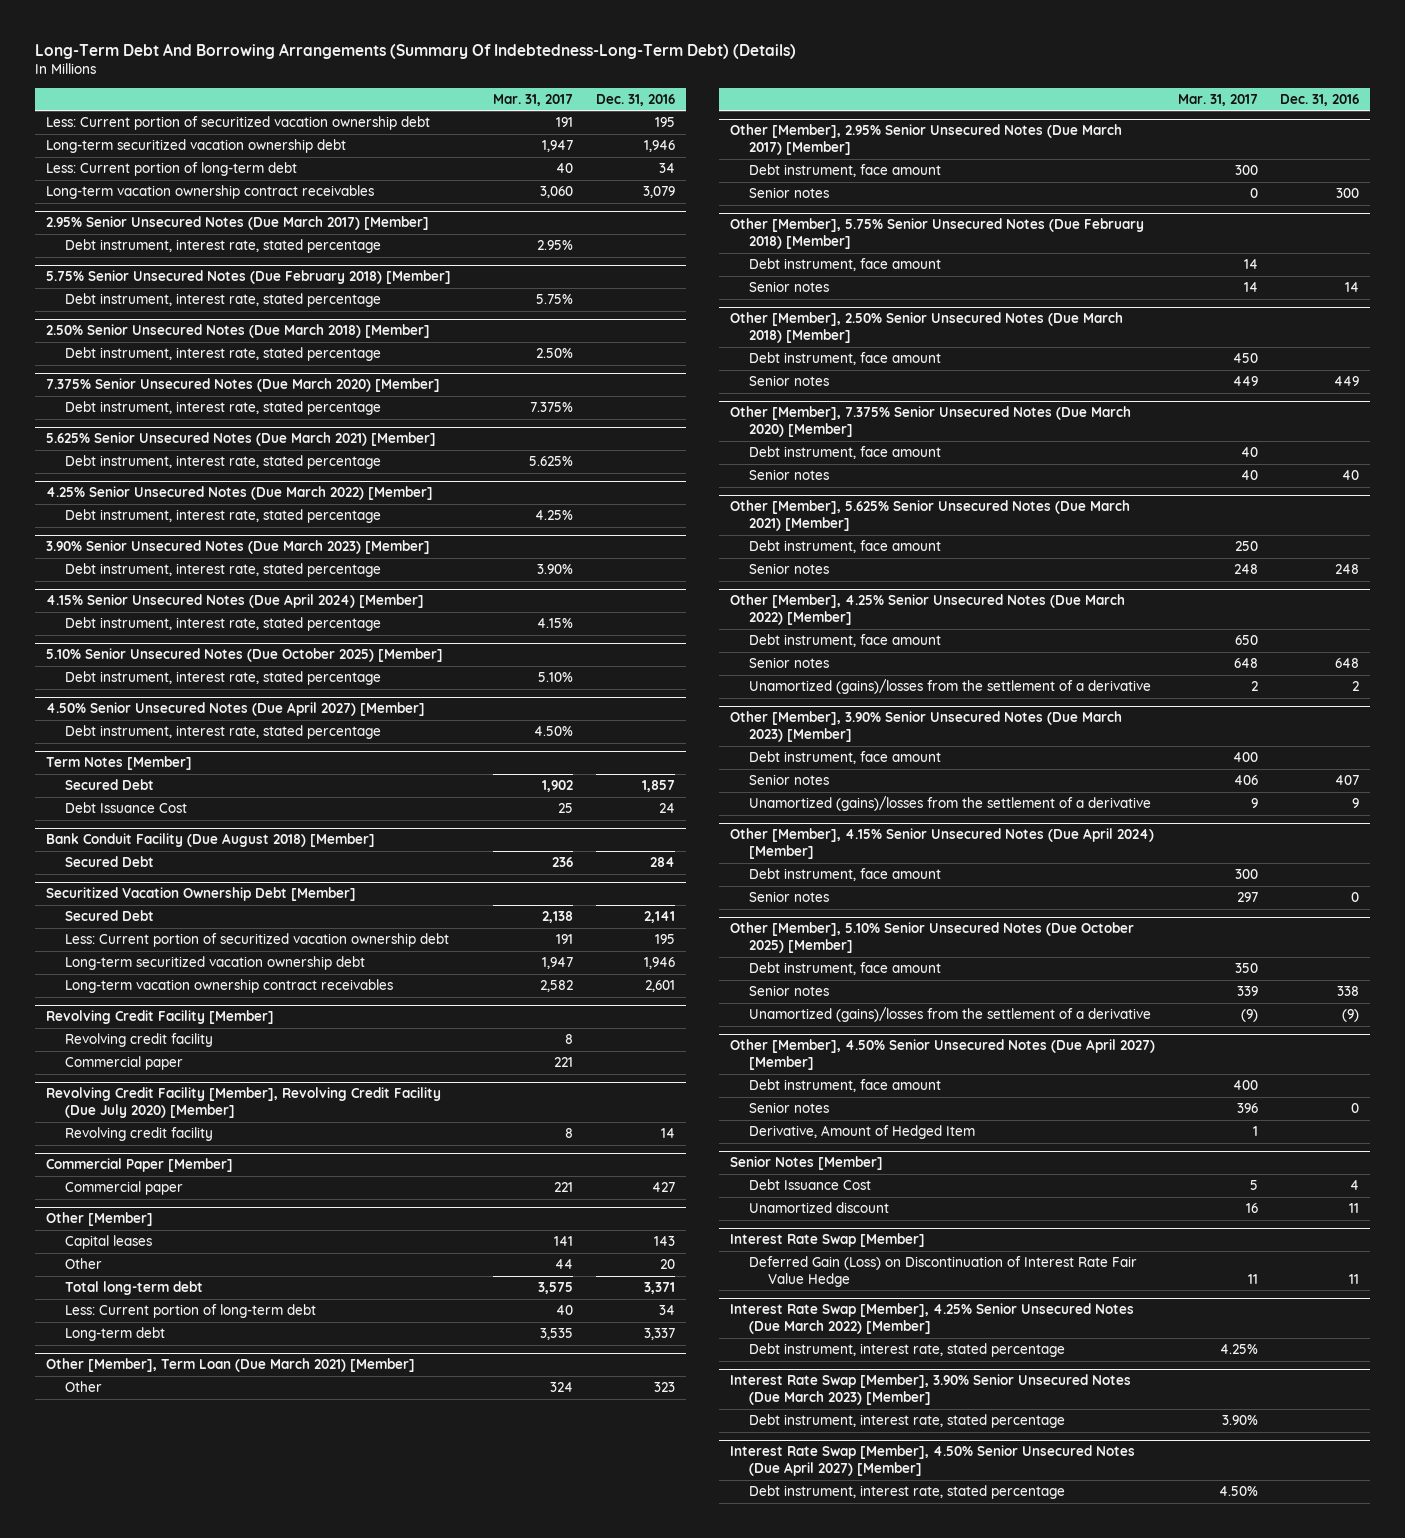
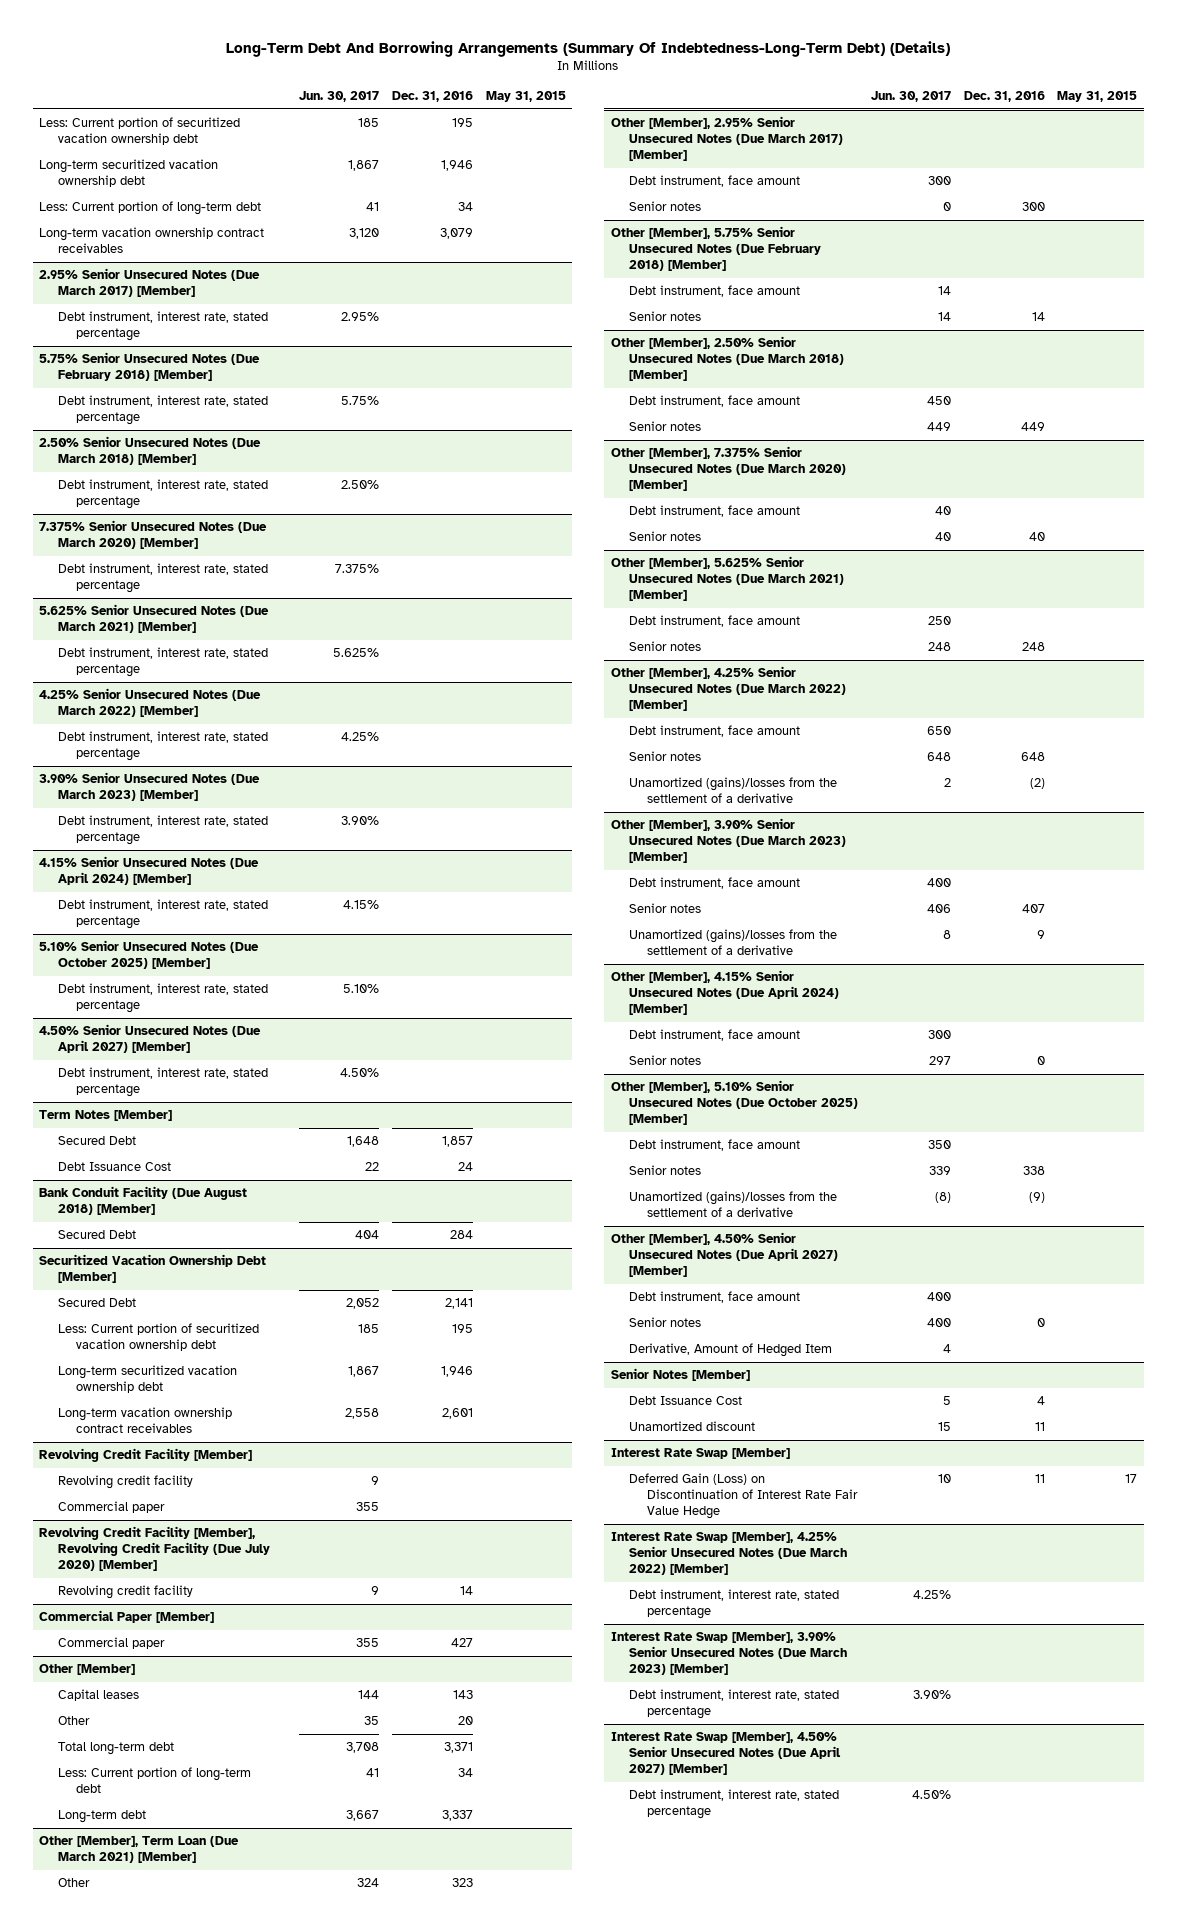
[493,93,574,106] Mar. 31, 2017 -> none
none -> [299,91,380,103] Jun. 30, 2017
none -> [486,91,567,103] May 31, 2015
[1351,681,1359,692] 2 -> [1029,778,1045,790] (2)

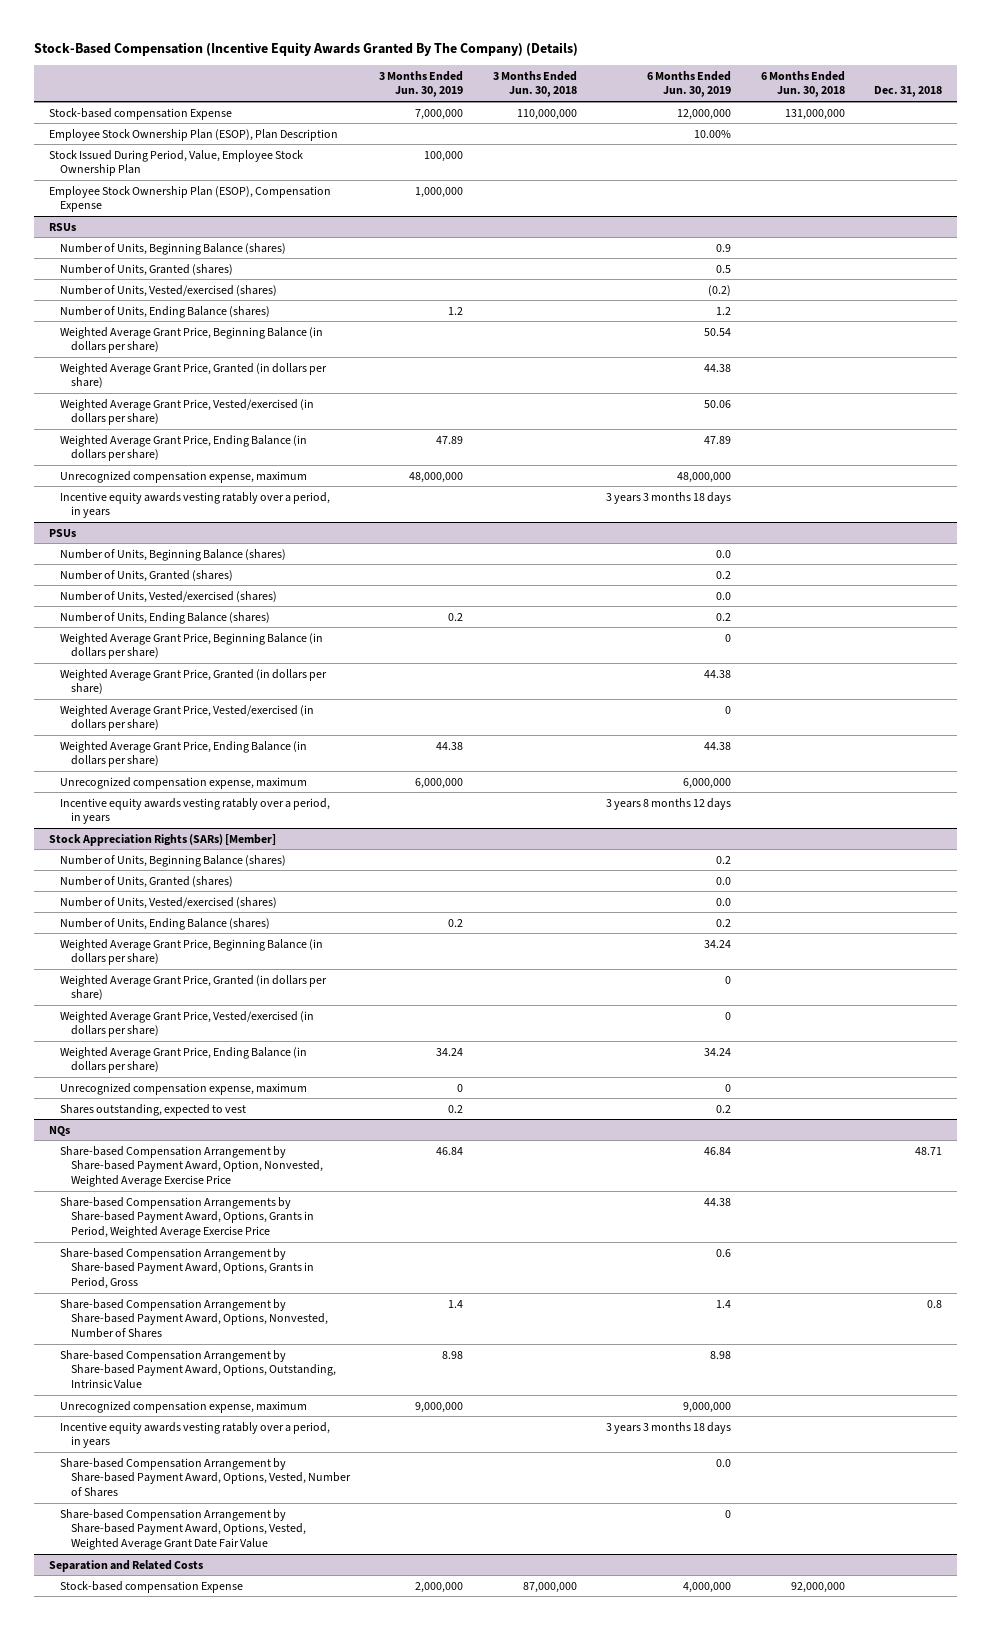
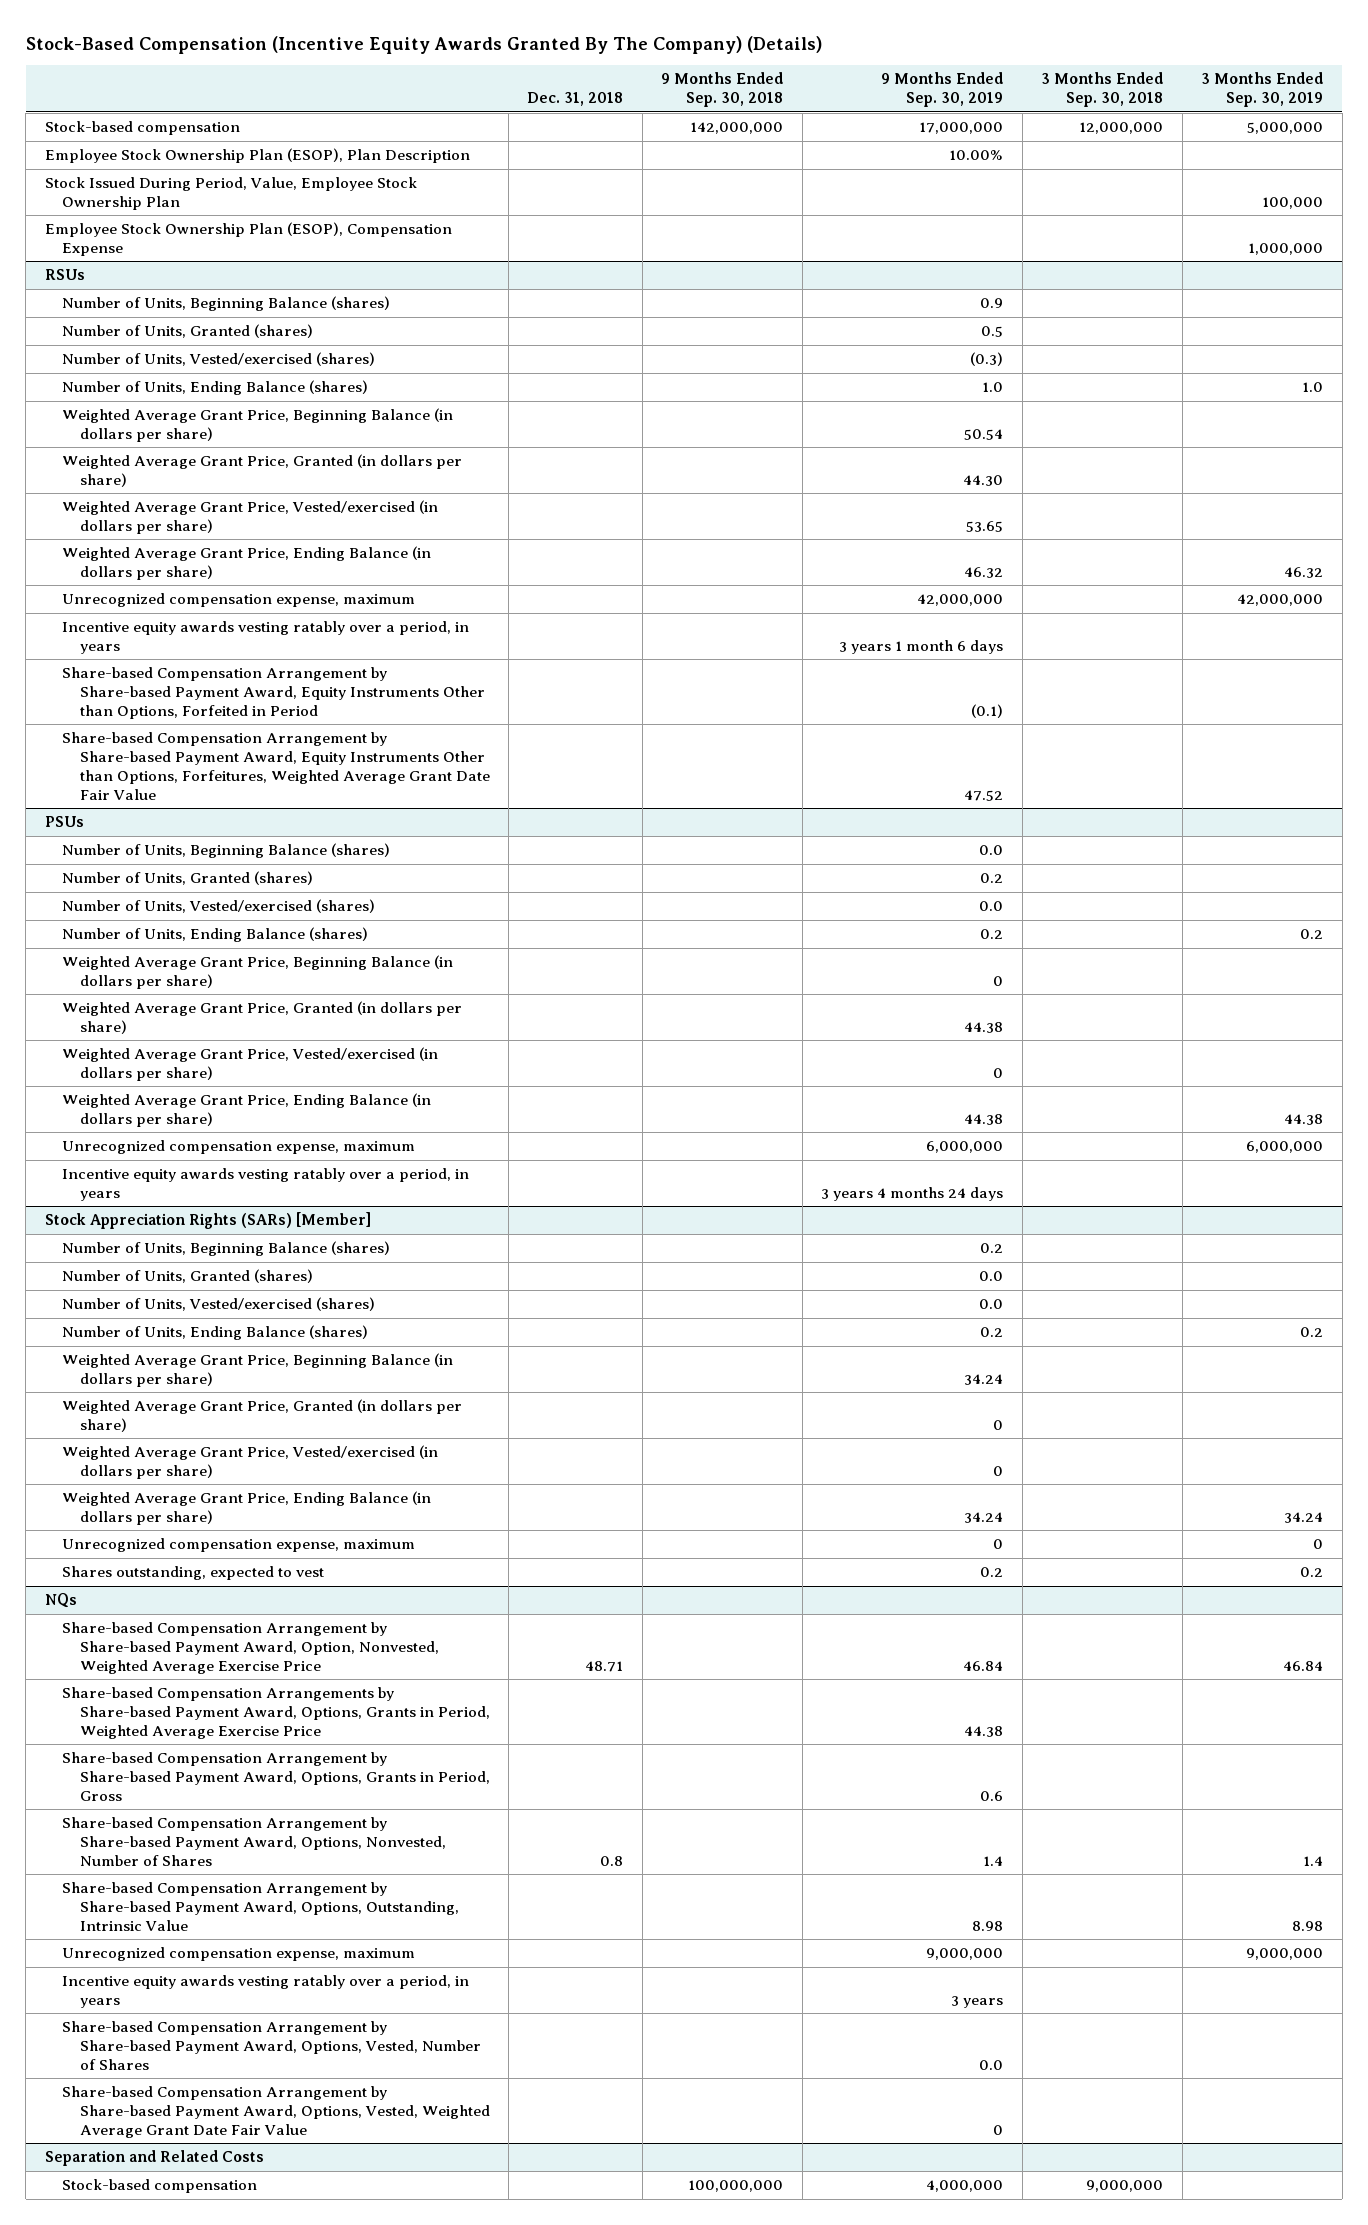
[379,70,464,98] 3 Months Ended Jun. 30, 2019 -> none
[492,70,577,98] 3 Months Ended Jun. 30, 2018 -> none
[647,70,732,98] 6 Months Ended Jun. 30, 2019 -> none
[760,70,845,98] 6 Months Ended Jun. 30, 2018 -> none
none -> [661,72,784,108] 9 Months Ended Sep. 30, 2018
none -> [881,72,1004,108] 9 Months Ended Sep. 30, 2019
none -> [1041,72,1164,108] 3 Months Ended Sep. 30, 2018
none -> [1201,72,1324,108] 3 Months Ended Sep. 30, 2019
[48,107,232,120] Stock-based compensation Expense -> [44,121,240,136] Stock-based compensation
none -> [62,667,485,719] Share-based Compensation Arrangement by Share-based Payment Award, Equity Instruments Other than Options, Forfeited in Period
none -> [62,732,490,800] Share-based Compensation Arrangement by Share-based Payment Award, Equity Instruments Other than Options, Forfeitures, Weighted Average Grant Date Fair Value
[59,1580,243,1593] Stock-based compensation Expense -> [62,2179,258,2194] Stock-based compensation

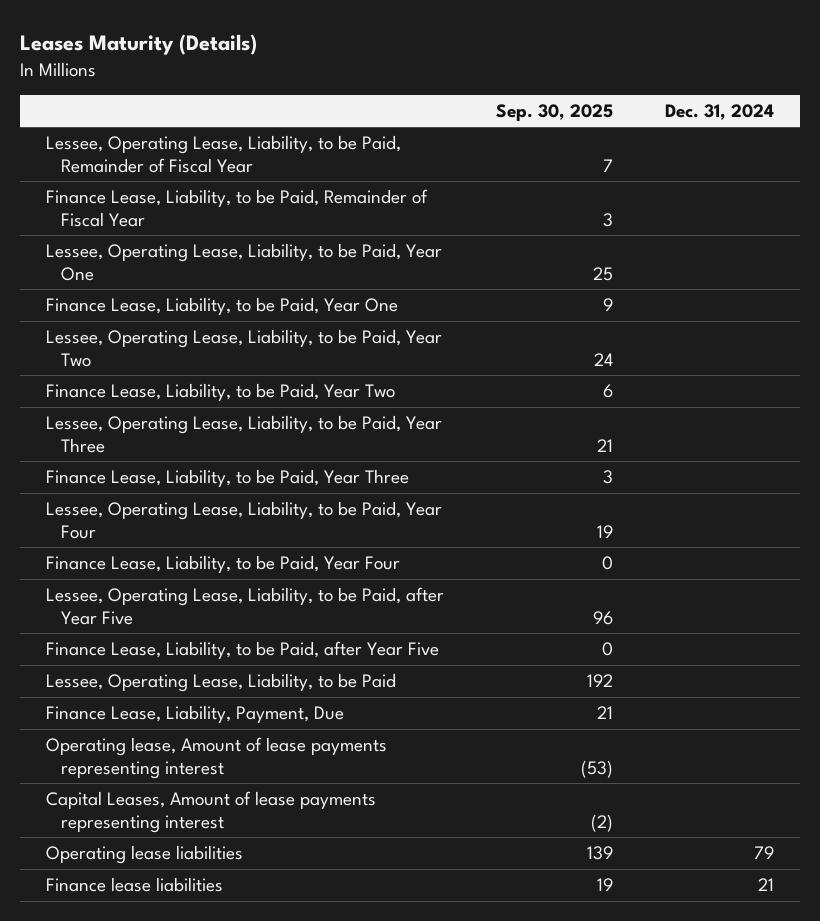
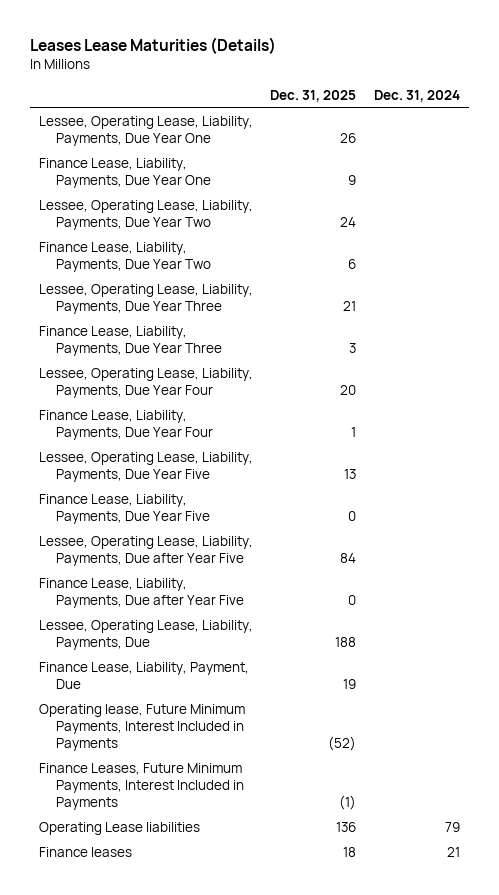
[20,33,258,55] Leases Maturity (Details) -> [29,37,276,55] Leases Lease Maturities (Details)
[496,103,614,121] Sep. 30, 2025 -> none
none -> [270,90,357,103] Dec. 31, 2025
[46,135,402,173] Lessee, Operating Lease, Liability, to be Paid, Remainder of Fiscal Year -> none
[46,189,429,227] Finance Lease, Liability, to be Paid, Remainder of Fiscal Year -> none
[46,243,443,281] Lessee, Operating Lease, Liability, to be Paid, Year One -> [38,116,253,147] Lessee, Operating Lease, Liability, Payments, Due Year One
[46,297,399,316] Finance Lease, Liability, to be Paid, Year One -> [38,158,211,189] Finance Lease, Liability, Payments, Due Year One
[46,329,443,367] Lessee, Operating Lease, Liability, to be Paid, Year Two -> [38,200,253,231] Lessee, Operating Lease, Liability, Payments, Due Year Two
[46,383,396,402] Finance Lease, Liability, to be Paid, Year Two -> [38,242,211,273] Finance Lease, Liability, Payments, Due Year Two
[46,415,443,453] Lessee, Operating Lease, Liability, to be Paid, Year Three -> [38,284,253,315] Lessee, Operating Lease, Liability, Payments, Due Year Three
[46,469,410,488] Finance Lease, Liability, to be Paid, Year Three -> [38,326,222,357] Finance Lease, Liability, Payments, Due Year Three
[46,501,443,539] Lessee, Operating Lease, Liability, to be Paid, Year Four -> [38,368,253,399] Lessee, Operating Lease, Liability, Payments, Due Year Four
[46,555,401,574] Finance Lease, Liability, to be Paid, Year Four -> [38,410,213,441] Finance Lease, Liability, Payments, Due Year Four
none -> [38,452,253,483] Lessee, Operating Lease, Liability, Payments, Due Year Five
none -> [38,494,210,525] Finance Lease, Liability, Payments, Due Year Five
[46,587,445,625] Lessee, Operating Lease, Liability, to be Paid, after Year Five -> [38,536,253,567] Lessee, Operating Lease, Liability, Payments, Due after Year Five
[46,641,440,660] Finance Lease, Liability, to be Paid, after Year Five -> [38,578,244,609] Finance Lease, Liability, Payments, Due after Year Five
[46,673,397,693] Lessee, Operating Lease, Liability, to be Paid -> [38,620,253,651] Lessee, Operating Lease, Liability, Payments, Due
[46,737,388,779] Operating lease, Amount of lease payments representing interest -> [38,704,245,752] Operating lease, Future Minimum Payments, Interest Included in Payments
[46,791,377,833] Capital Leases, Amount of lease payments representing interest -> [38,763,244,811] Finance Leases, Future Minimum Payments, Interest Included in Payments
[46,845,244,865] Operating lease liabilities -> [38,822,200,836] Operating Lease liabilities
[46,877,224,893] Finance lease liabilities -> [38,847,132,858] Finance leases

